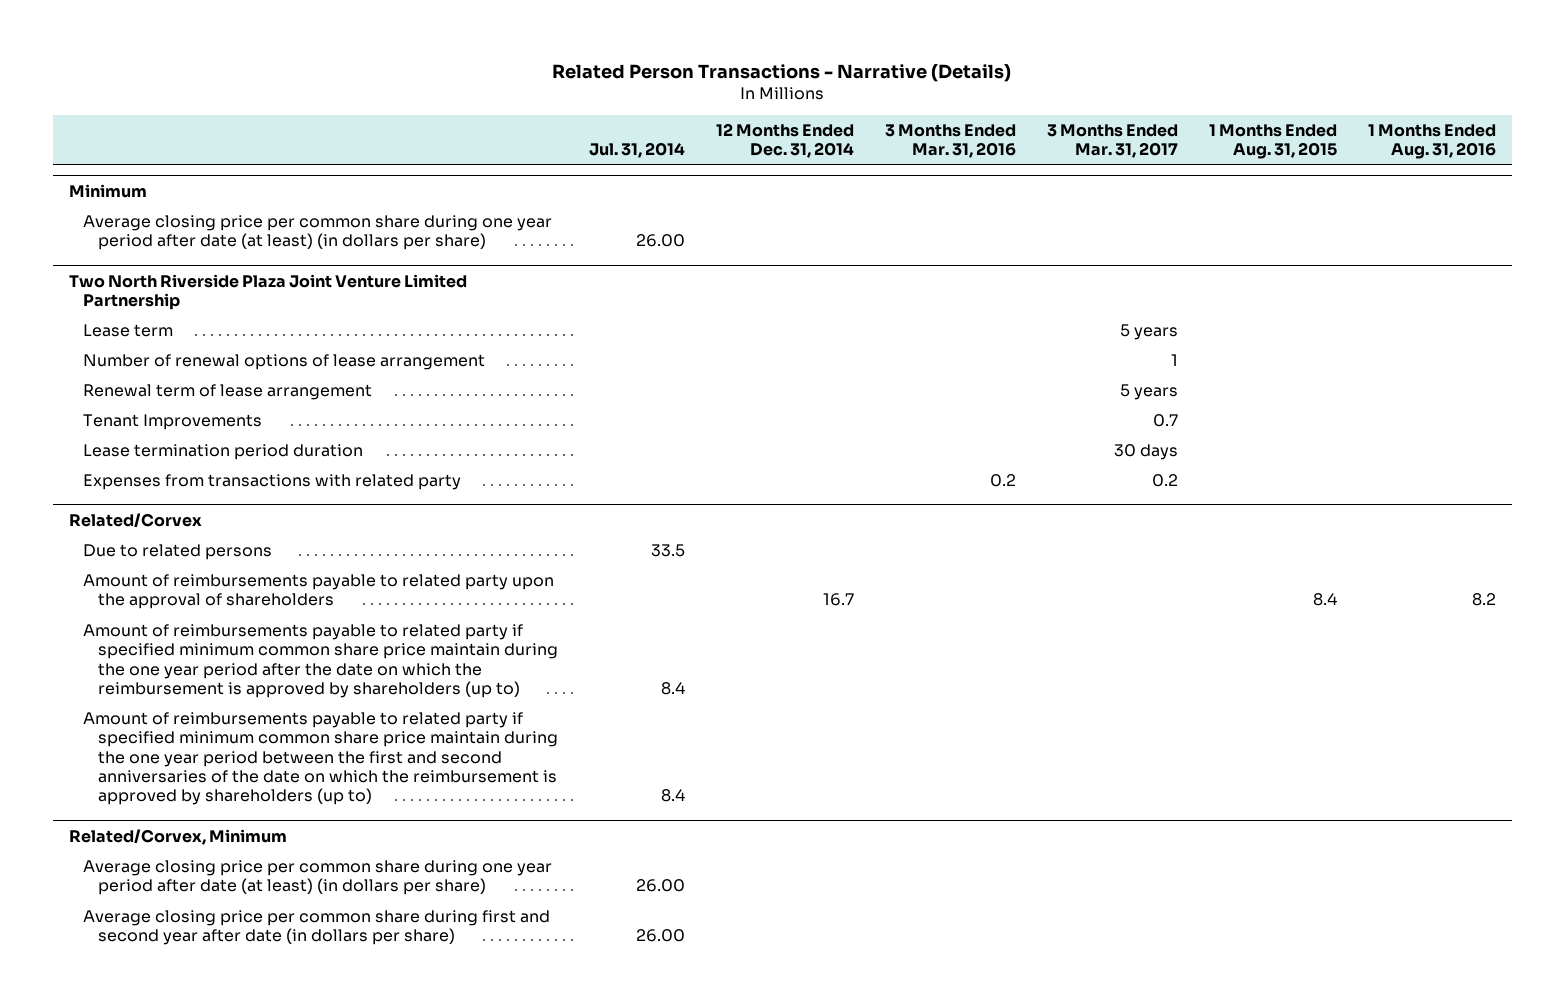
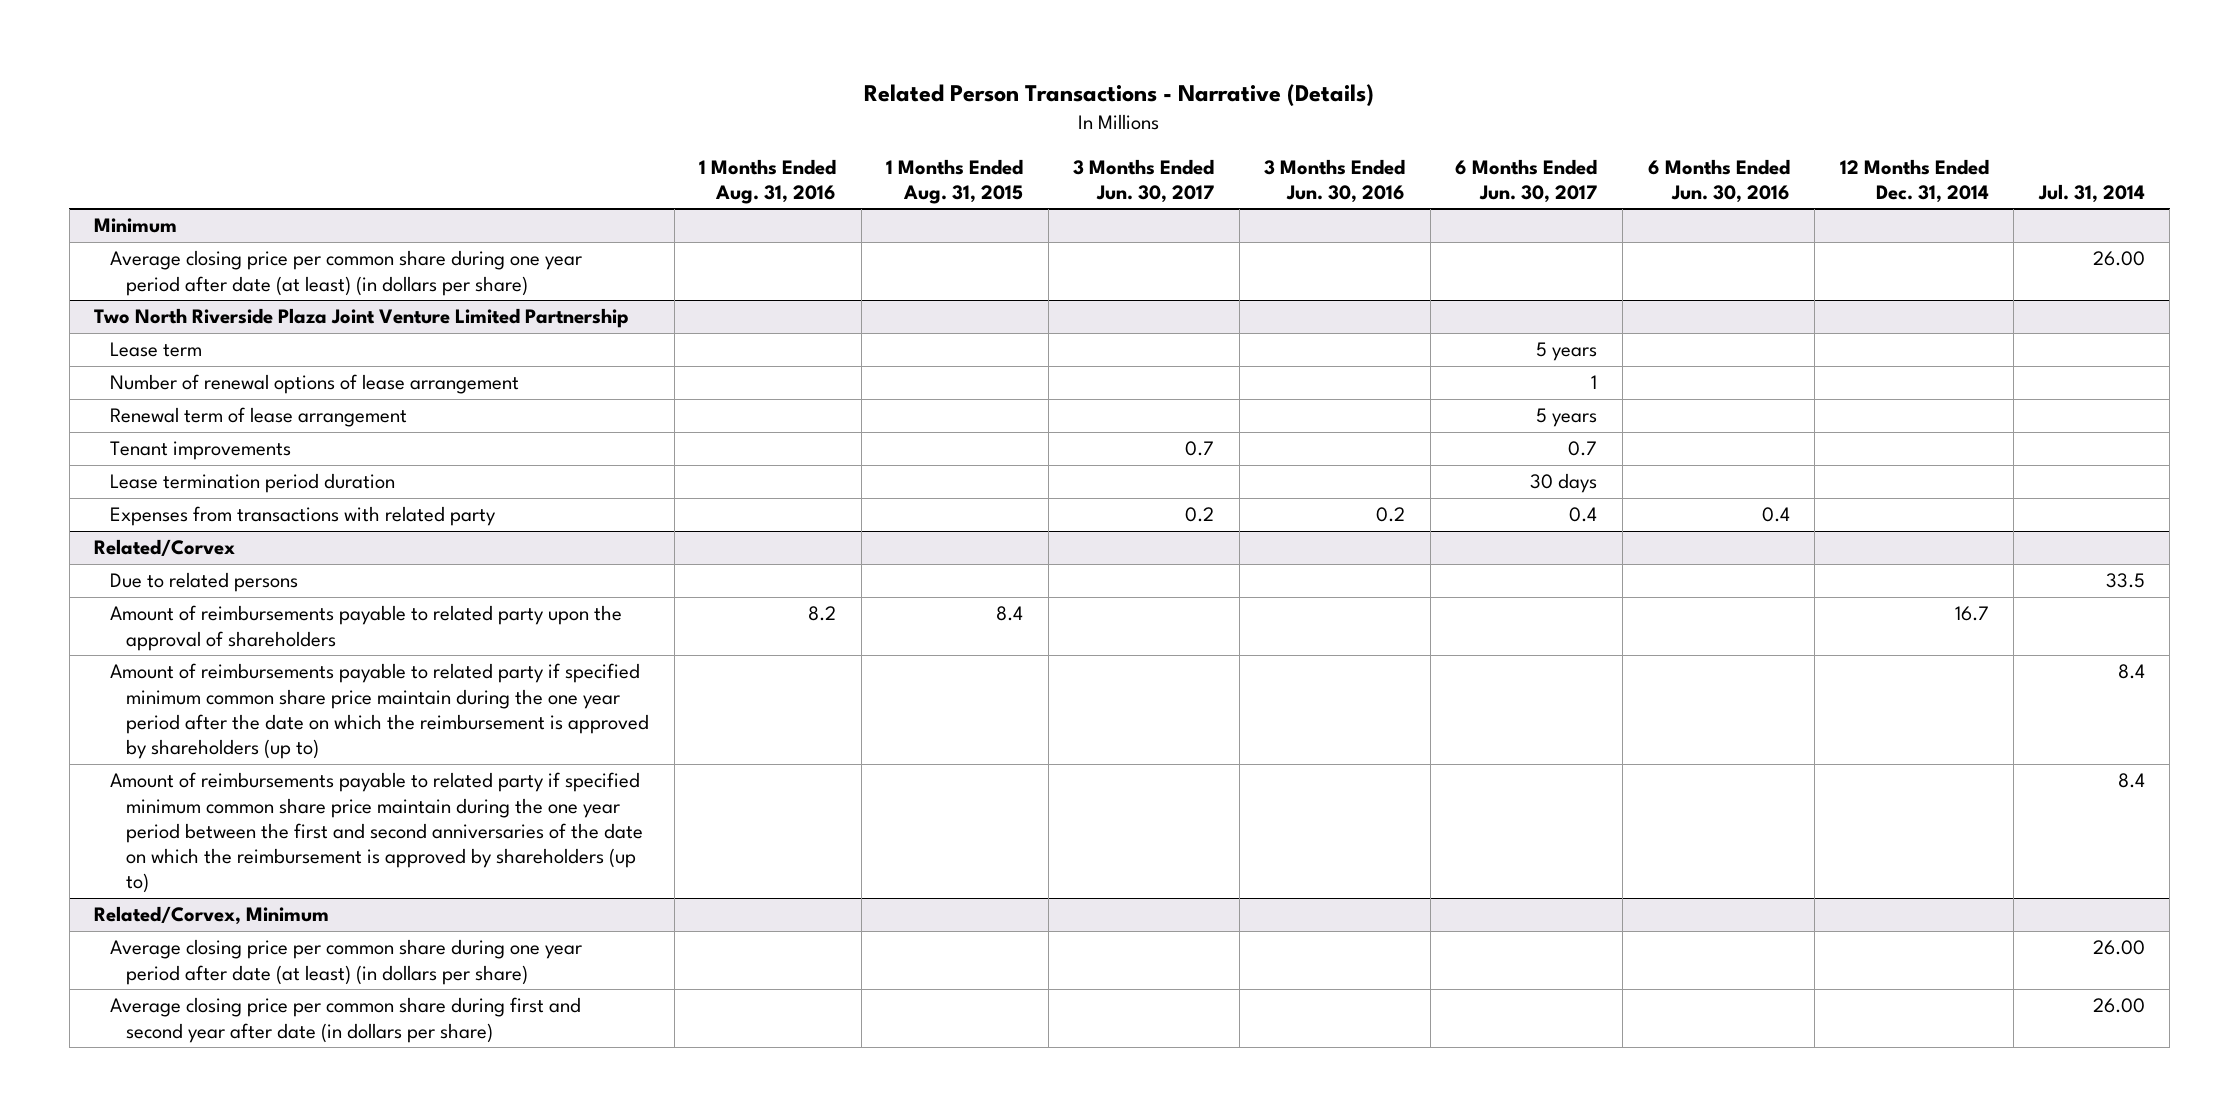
[885,124,1017,159] 3 Months Ended Mar. 31, 2016 -> none
[1047,124,1179,159] 3 Months Ended Mar. 31, 2017 -> none
none -> [1073,158,1215,203] 3 Months Ended Jun. 30, 2017
none -> [1264,158,1406,203] 3 Months Ended Jun. 30, 2016
none -> [1455,158,1598,203] 6 Months Ended Jun. 30, 2017
none -> [1647,158,1790,203] 6 Months Ended Jun. 30, 2016
[83,413,263,430] Tenant Improvements -> [110,441,292,461] Tenant improvements

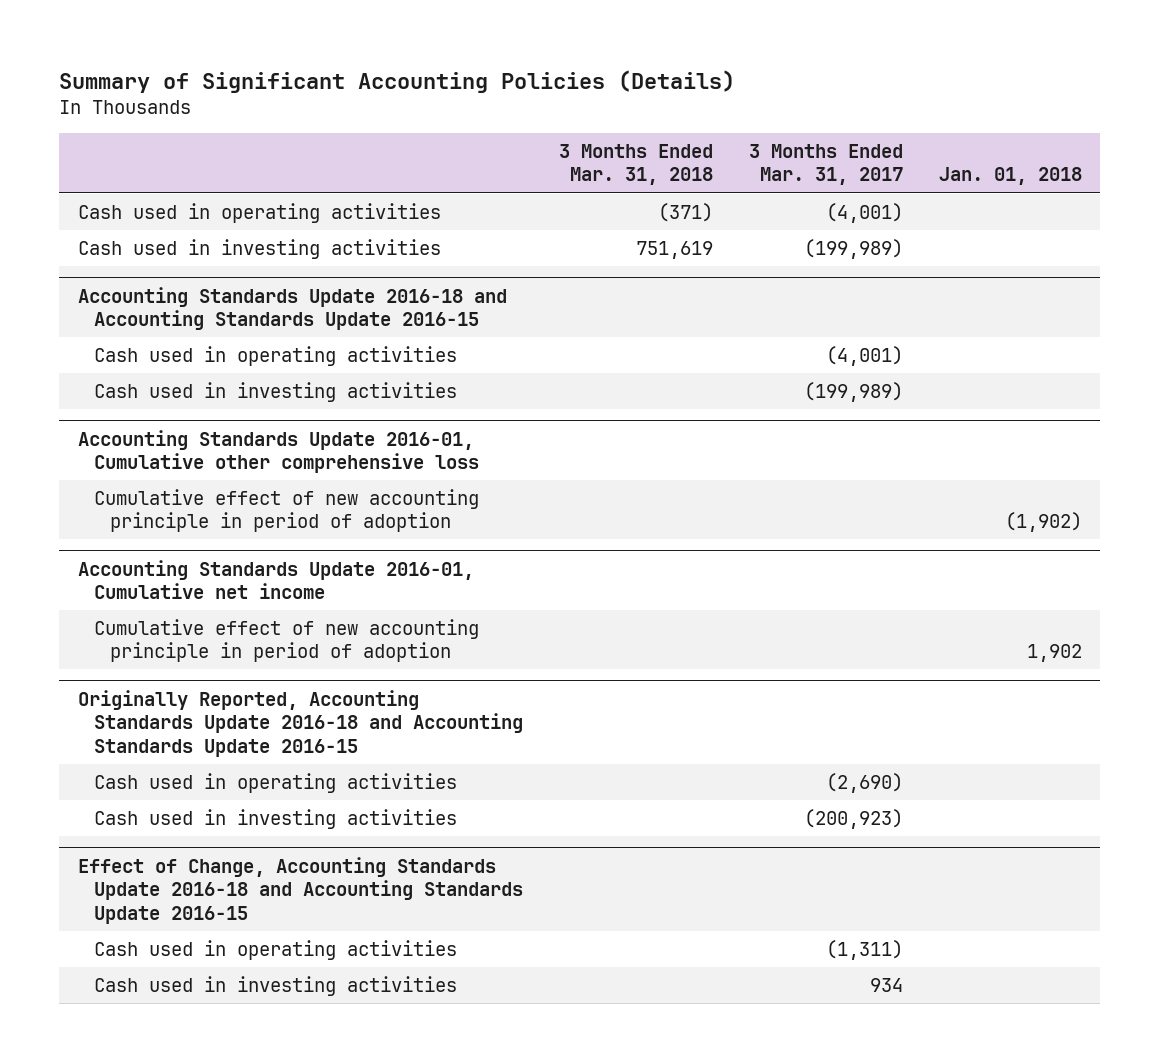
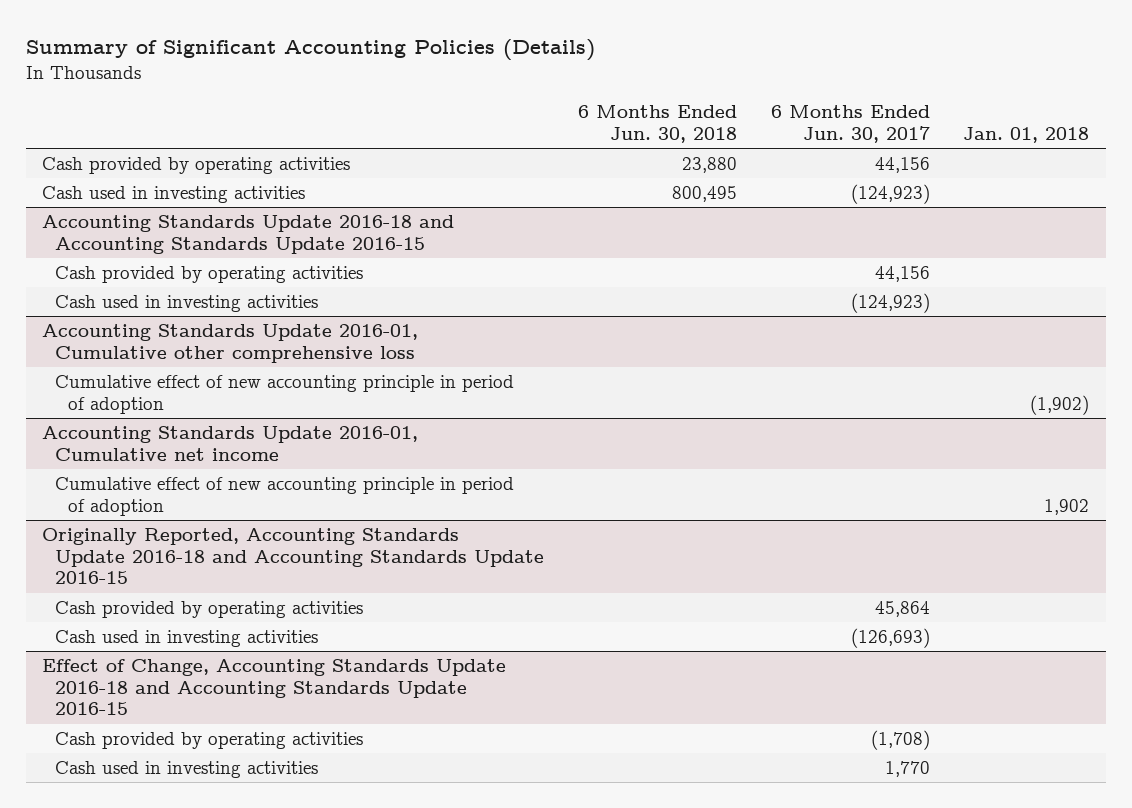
[558,143,713,186] 3 Months Ended Mar. 31, 2018 -> none
[748,143,903,186] 3 Months Ended Mar. 31, 2017 -> none
none -> [578,105,738,143] 6 Months Ended Jun. 30, 2018
none -> [770,105,930,143] 6 Months Ended Jun. 30, 2017
[77,202,441,223] Cash used in operating activities -> [42,157,351,175] Cash provided by operating activities
[93,345,457,366] Cash used in operating activities -> [55,266,364,284] Cash provided by operating activities
[93,772,457,793] Cash used in operating activities -> [55,601,364,619] Cash provided by operating activities
[93,939,457,960] Cash used in operating activities -> [55,732,364,750] Cash provided by operating activities

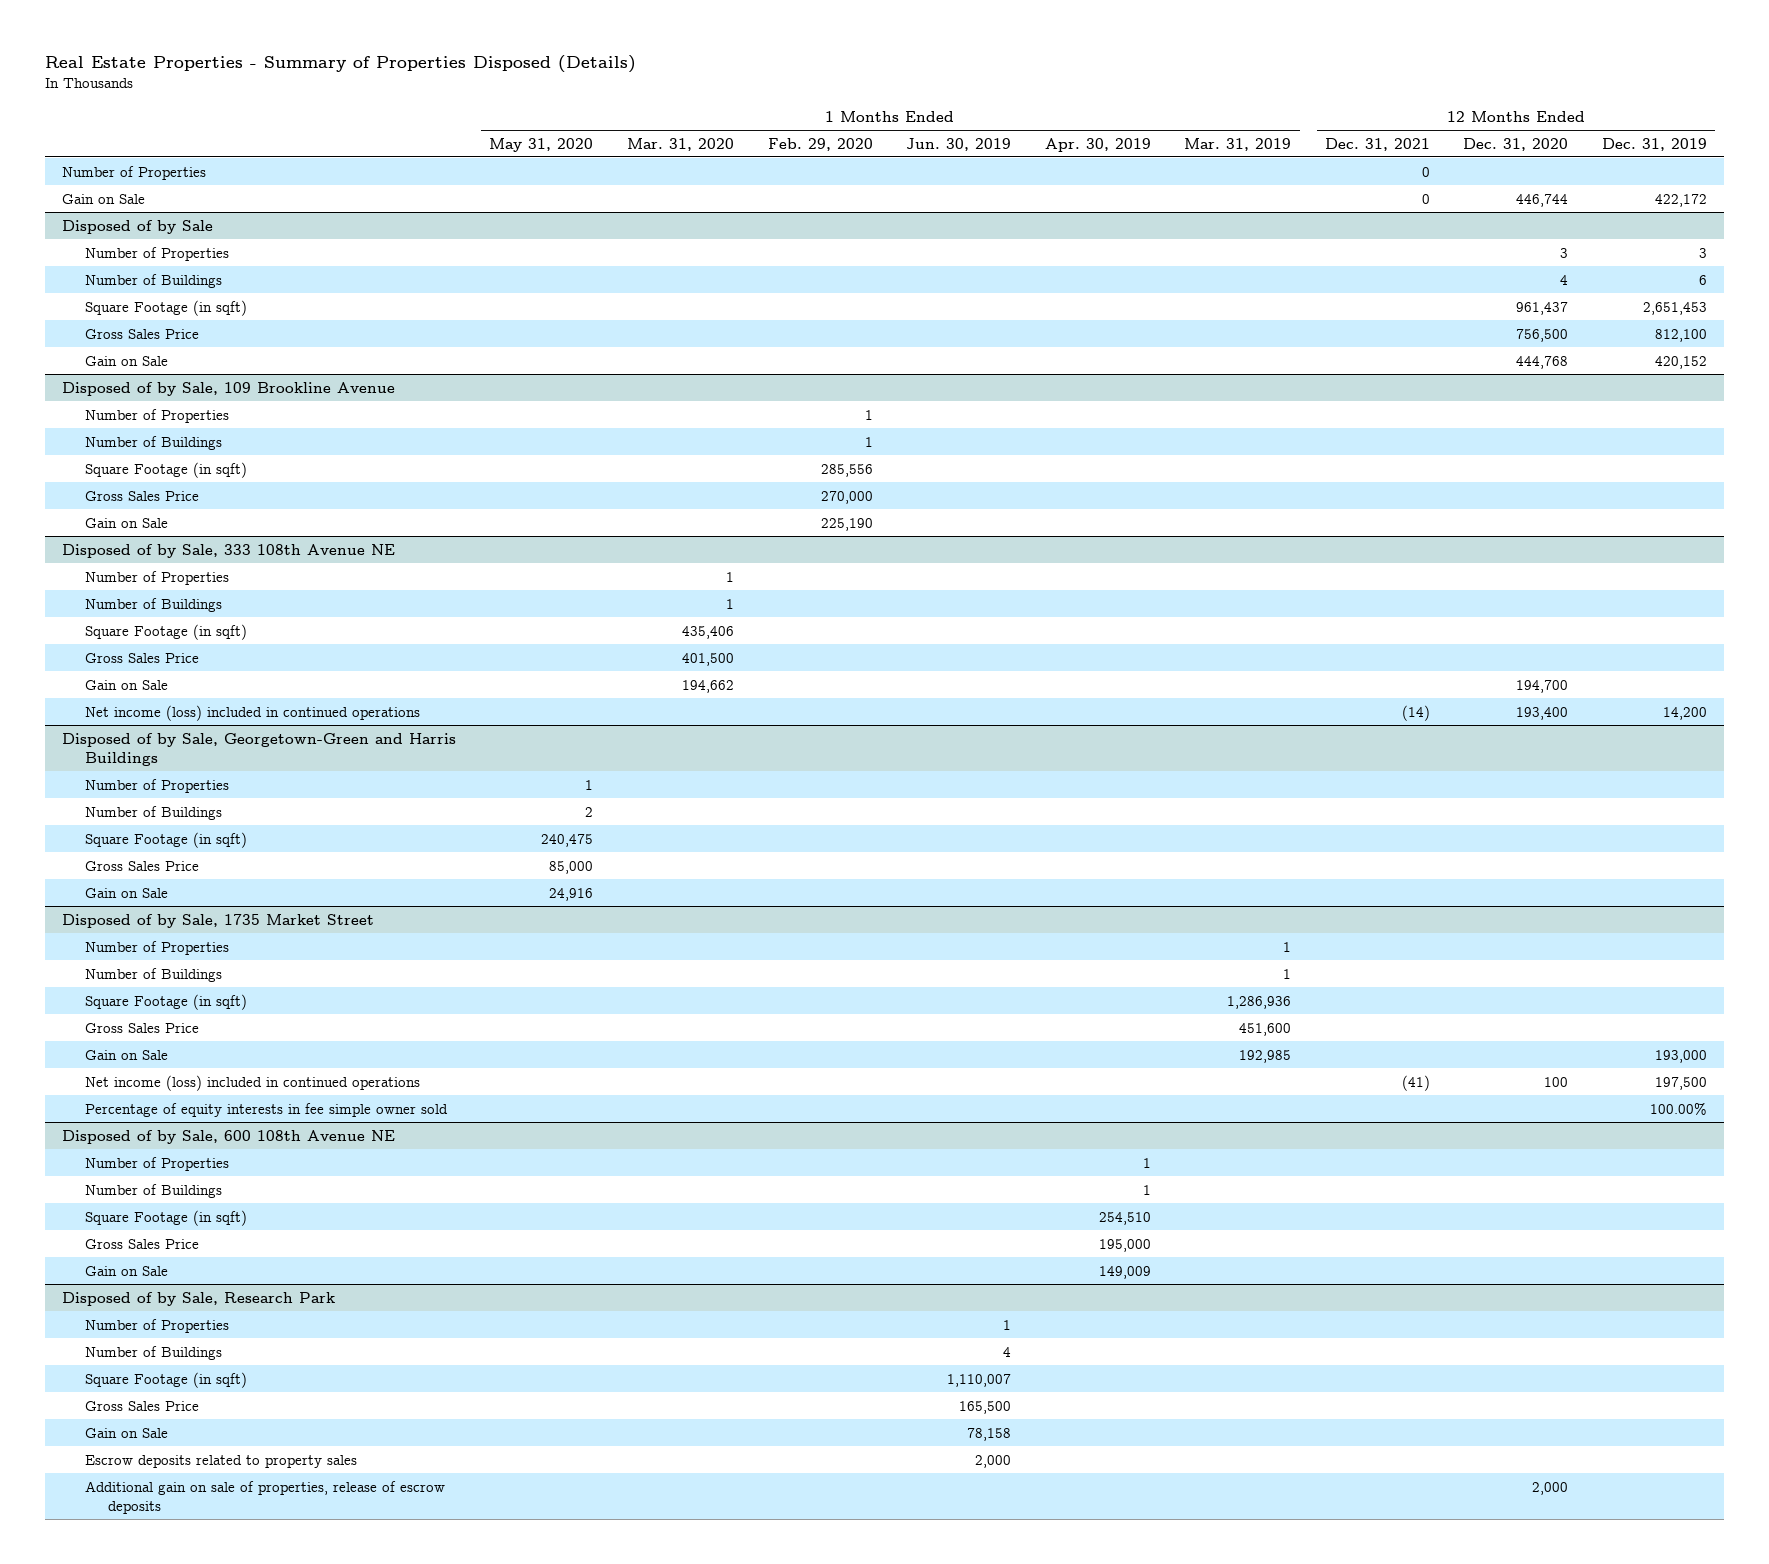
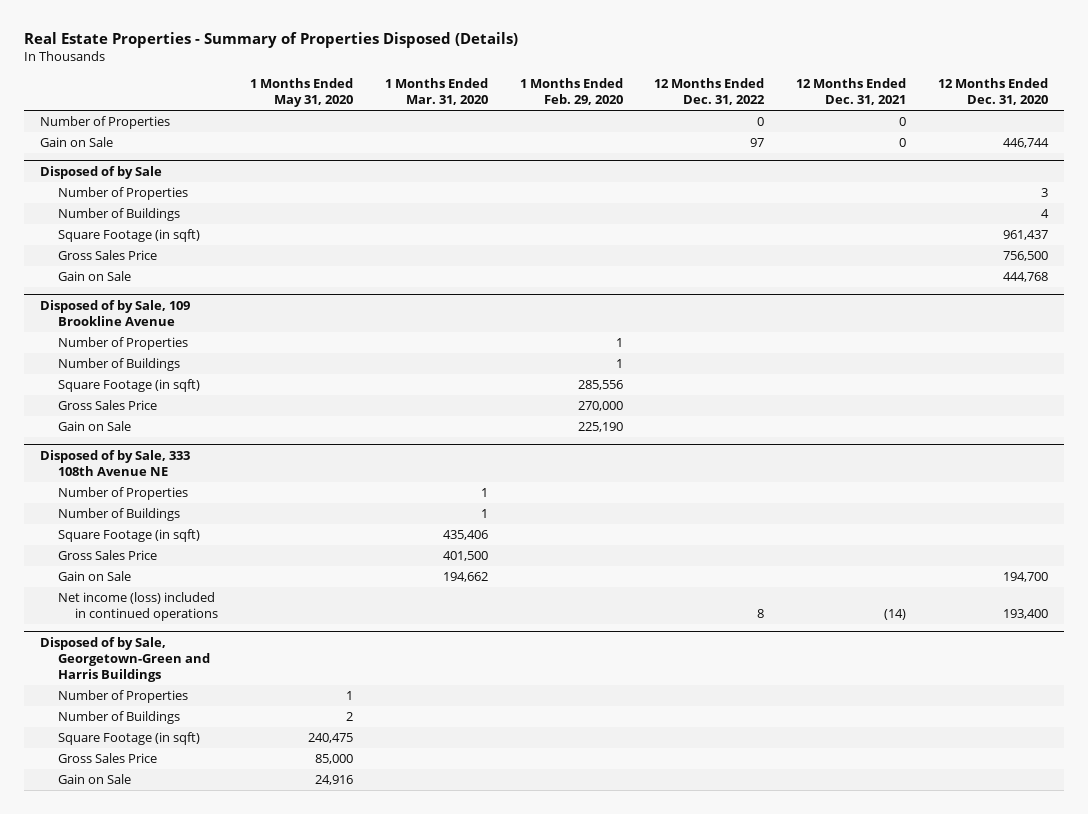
[906,137,1012,151] Jun. 30, 2019 -> none
[1044,137,1151,152] Apr. 30, 2019 -> none
[1184,137,1292,151] Mar. 31, 2019 -> none
[1602,137,1708,151] Dec. 31, 2019 -> none
none -> [654,78,766,106] 12 Months Ended Dec. 31, 2022
[61,913,374,928] Disposed of by Sale, 1735 Market Street -> none
[85,940,230,955] Number of Properties -> none
[85,967,223,982] Number of Buildings -> none
[85,993,248,1010] Square Footage (in sqft) -> none
[85,1022,200,1033] Gross Sales Price -> none
[85,1049,169,1060] Gain on Sale -> none
[85,1074,421,1091] Net income (loss) included in continued operations -> none
[85,1102,449,1117] Percentage of equity interests in fee simple owner sold -> none
[61,1129,395,1144] Disposed of by Sale, 600 108th Avenue NE -> none
[85,1156,230,1171] Number of Properties -> none
[85,1183,223,1198] Number of Buildings -> none
[85,1209,248,1226] Square Footage (in sqft) -> none
[85,1238,200,1249] Gross Sales Price -> none
[85,1265,169,1276] Gain on Sale -> none
[61,1291,335,1306] Disposed of by Sale, Research Park -> none
[85,1318,230,1333] Number of Properties -> none
[85,1345,223,1360] Number of Buildings -> none
[85,1371,248,1388] Square Footage (in sqft) -> none
[85,1400,200,1411] Gross Sales Price -> none
[85,1427,169,1438] Gain on Sale -> none
[85,1454,358,1468] Escrow deposits related to property sales -> none
[85,1480,446,1514] Additional gain on sale of properties, release of escrow deposits -> none

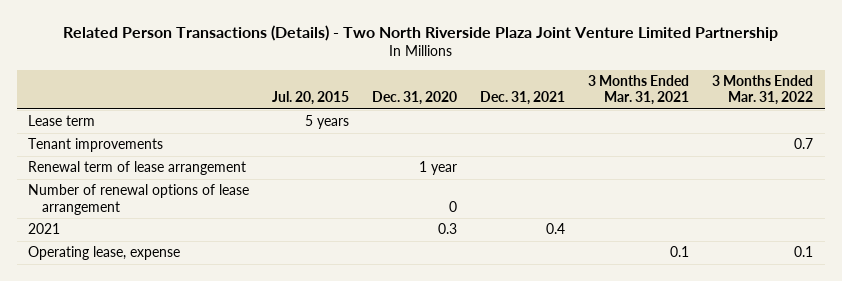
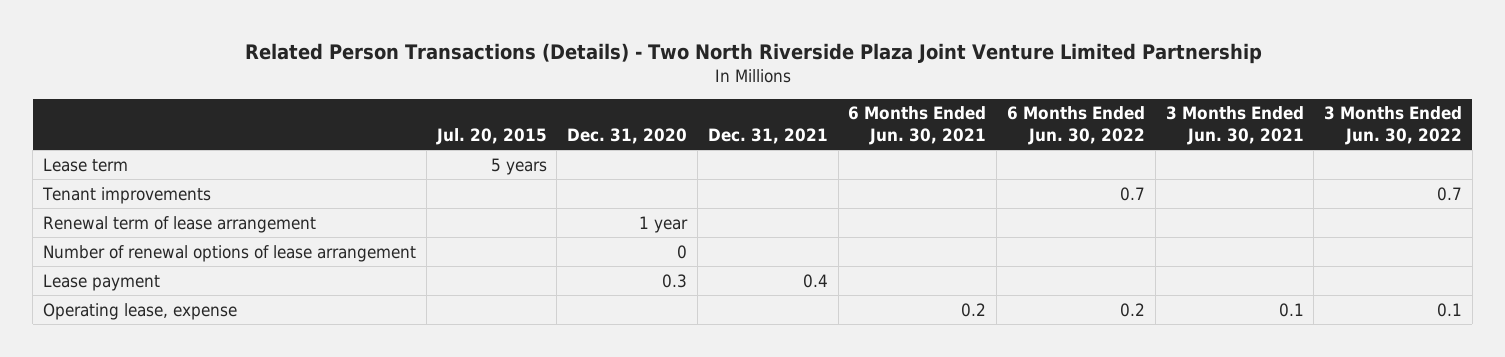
[588,75,690,106] 3 Months Ended Mar. 31, 2021 -> none
[712,75,814,106] 3 Months Ended Mar. 31, 2022 -> none
none -> [848,106,987,145] 6 Months Ended Jun. 30, 2021
none -> [1006,106,1145,145] 6 Months Ended Jun. 30, 2022
none -> [1165,106,1304,145] 3 Months Ended Jun. 30, 2021
none -> [1324,106,1463,145] 3 Months Ended Jun. 30, 2022
[28,223,61,235] 2021 -> [42,273,160,291] Lease payment

